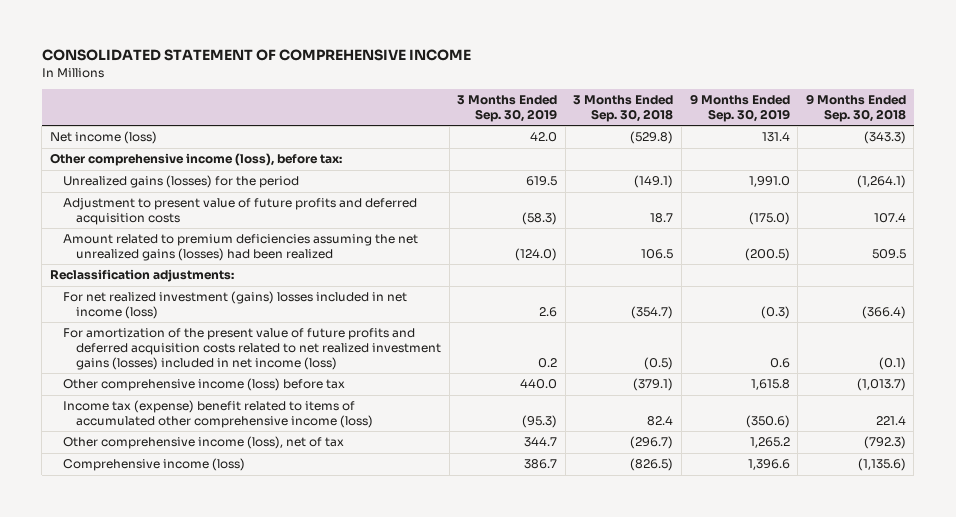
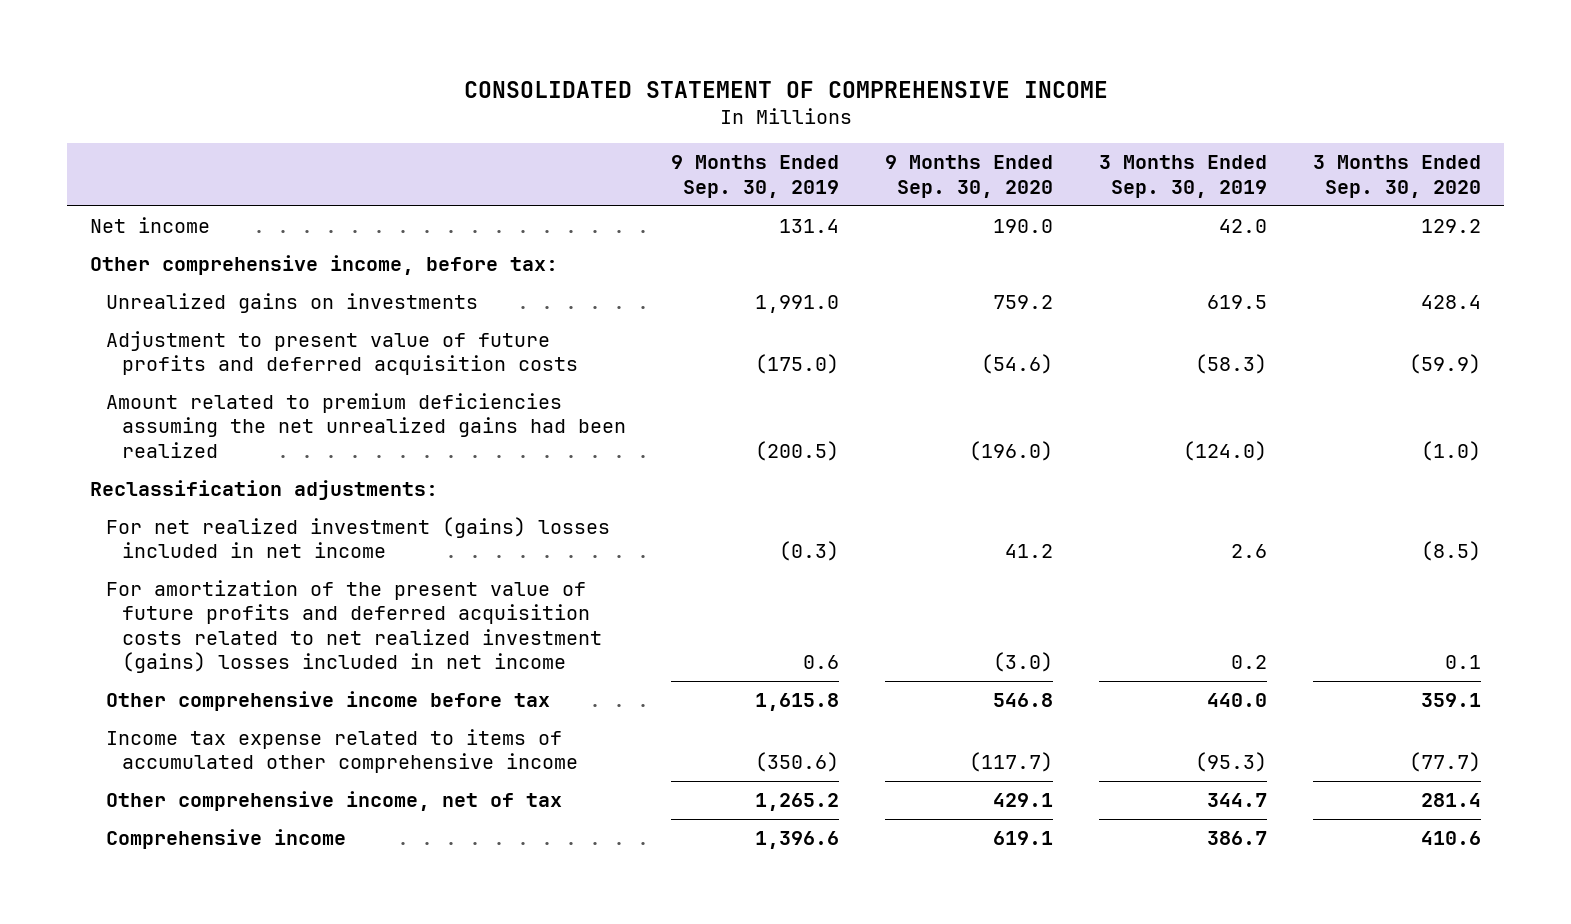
[573,95,674,122] 3 Months Ended Sep. 30, 2018 -> none
[805,94,906,122] 9 Months Ended Sep. 30, 2018 -> none
none -> [885,155,1054,198] 9 Months Ended Sep. 30, 2020
none -> [1312,155,1481,198] 3 Months Ended Sep. 30, 2020
[49,131,157,145] Net income (loss) -> [90,217,211,234] Net income
[49,153,342,167] Other comprehensive income (loss), before tax: -> [90,255,559,276] Other comprehensive income, before tax:
[62,175,299,189] Unrealized gains (losses) for the period -> [106,293,479,314] Unrealized gains on investments
[62,234,418,262] Amount related to premium deficiencies assuming the net unrealized gains (losses) had been realized -> [106,393,626,458] Amount related to premium deficiencies assuming the net unrealized gains had been realized
[62,291,407,320] For net realized investment (gains) losses included in net income (loss) -> [106,517,611,559] For net realized investment (gains) losses included in net income
[62,328,441,370] For amortization of the present value of future profits and deferred acquisition costs related to net realized investment gains (losses) included in net income (loss) -> [106,580,602,674] For amortization of the present value of future profits and deferred acquisition costs related to net realized investment (gains) losses included in net income
[62,378,345,392] Other comprehensive income (loss) before tax -> [106,691,551,712] Other comprehensive income before tax
[62,400,373,429] Income tax (expense) benefit related to items of accumulated other comprehensive income (loss) -> [106,729,578,774] Income tax expense related to items of accumulated other comprehensive income
[62,436,344,450] Other comprehensive income (loss), net of tax -> [106,791,563,812] Other comprehensive income, net of tax
[62,458,245,472] Comprehensive income (loss) -> [106,829,347,850] Comprehensive income

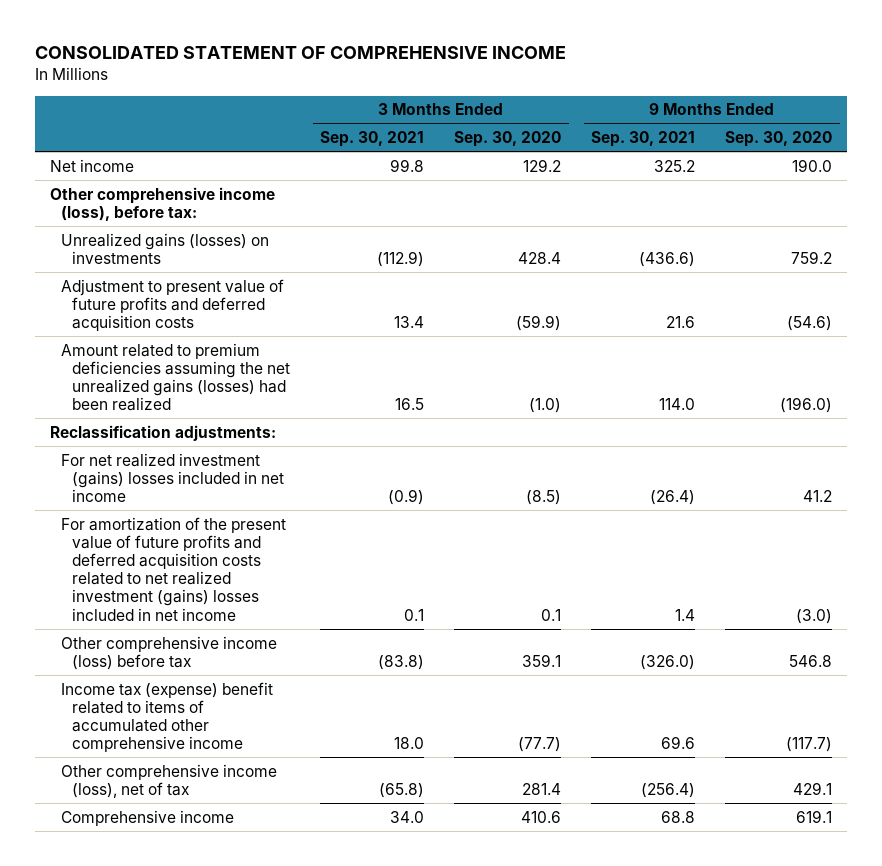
[671,155,840,198] 9 Months Ended Sep. 30, 2019 -> none
[1098,155,1267,198] 3 Months Ended Sep. 30, 2019 -> none
none -> [320,131,425,148] Sep. 30, 2021
none -> [591,131,696,148] Sep. 30, 2021
[90,255,559,276] Other comprehensive income, before tax: -> [50,186,276,221] Other comprehensive income (loss), before tax:
[106,293,479,314] Unrealized gains on investments -> [61,232,270,264] Unrealized gains (losses) on investments
[106,393,626,458] Amount related to premium deficiencies assuming the net unrealized gains had been realized -> [61,342,291,412] Amount related to premium deficiencies assuming the net unrealized gains (losses) had been realized
[106,691,551,712] Other comprehensive income before tax -> [61,635,278,670] Other comprehensive income (loss) before tax
[106,729,578,774] Income tax expense related to items of accumulated other comprehensive income -> [61,681,274,753] Income tax (expense) benefit related to items of accumulated other comprehensive income
[106,791,563,812] Other comprehensive income, net of tax -> [61,763,278,798] Other comprehensive income (loss), net of tax

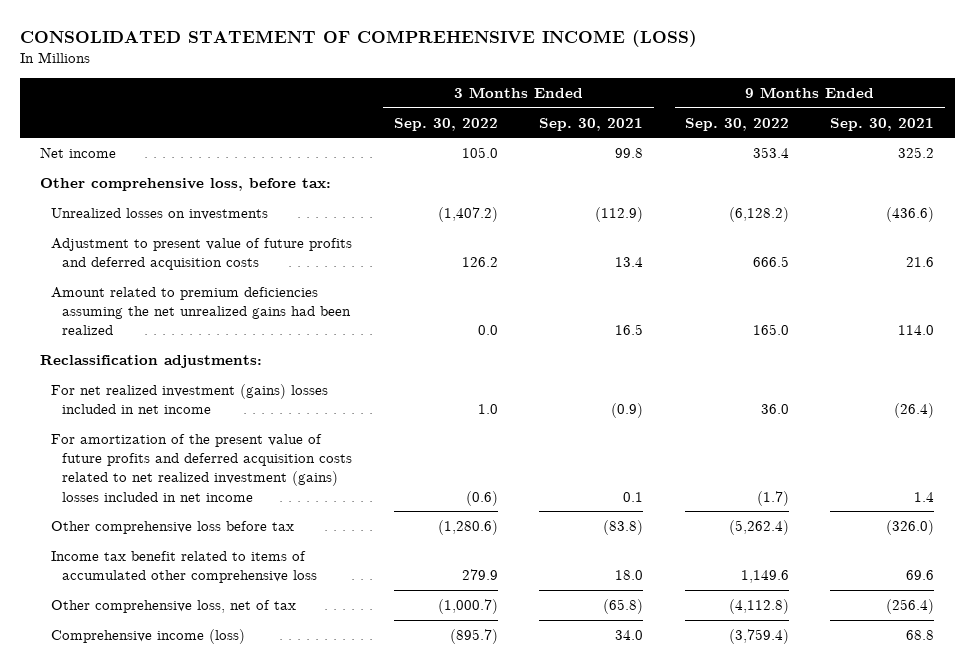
[35,46,567,60] CONSOLIDATED STATEMENT OF COMPREHENSIVE INCOME -> [19,29,697,47] CONSOLIDATED STATEMENT OF COMPREHENSIVE INCOME (LOSS)
[454,131,562,148] Sep. 30, 2020 -> none
[725,131,833,148] Sep. 30, 2020 -> none
none -> [393,117,498,131] Sep. 30, 2022
none -> [684,117,789,131] Sep. 30, 2022
[50,186,276,221] Other comprehensive income (loss), before tax: -> [40,178,332,192] Other comprehensive loss, before tax:
[61,232,270,264] Unrealized gains (losses) on investments -> [51,208,269,221] Unrealized losses on investments
[61,342,291,412] Amount related to premium deficiencies assuming the net unrealized gains (losses) had been realized -> [51,287,351,336] Amount related to premium deficiencies assuming the net unrealized gains had been realized
[61,635,278,670] Other comprehensive income (loss) before tax -> [51,521,295,535] Other comprehensive loss before tax
[61,681,274,753] Income tax (expense) benefit related to items of accumulated other comprehensive income -> [51,551,317,584] Income tax benefit related to items of accumulated other comprehensive loss
[61,763,278,798] Other comprehensive income (loss), net of tax -> [51,600,297,614] Other comprehensive loss, net of tax
[61,809,235,826] Comprehensive income -> [51,629,246,645] Comprehensive income (loss)

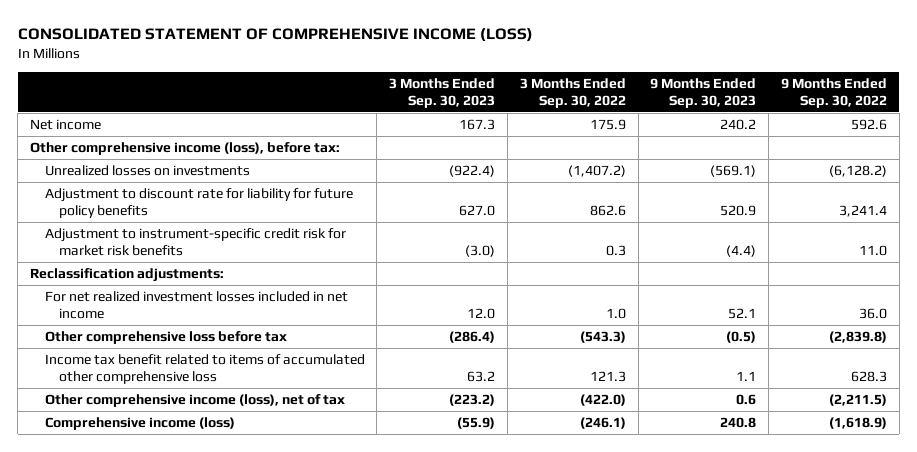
[539,117,644,131] Sep. 30, 2021 -> none
[830,117,935,131] Sep. 30, 2021 -> none
none -> [389,77,496,108] 3 Months Ended Sep. 30, 2023
none -> [650,77,757,108] 9 Months Ended Sep. 30, 2023
[461,147,498,159] 105.0 -> [589,119,626,131] 175.9
[752,147,789,159] 353.4 -> [850,119,887,131] 592.6
[40,178,332,192] Other comprehensive loss, before tax: -> [29,142,340,156] Other comprehensive income (loss), before tax:
[51,238,353,271] Adjustment to present value of future profits and deferred acquisition costs -> none
[51,287,351,336] Amount related to premium deficiencies assuming the net unrealized gains had been realized -> none
none -> [44,188,353,219] Adjustment to discount rate for liability for future policy benefits
none -> [44,228,346,257] Adjustment to instrument-specific credit risk for market risk benefits
[51,434,352,502] For amortization of the present value of future profits and deferred acquisition costs related to net realized investment (gains) losses included in net income -> none
[51,384,329,415] For net realized investment (gains) losses included in net income -> [44,291,348,320] For net realized investment losses included in net income
[437,520,498,536] (1,280.6) -> [579,331,626,344] (543.3)
[728,520,789,536] (5,262.4) -> [828,331,887,344] (2,839.8)
[461,569,498,581] 279.9 -> [589,371,626,383] 121.3
[740,570,789,584] 1,149.6 -> [850,371,887,383] 628.3
[51,600,297,614] Other comprehensive loss, net of tax -> [44,394,345,408] Other comprehensive income (loss), net of tax
[437,599,498,615] (1,000.7) -> [579,394,626,407] (422.0)
[728,599,789,615] (4,112.8) -> [828,394,887,407] (2,211.5)
[449,629,498,645] (895.7) -> [579,417,626,430] (246.1)
[728,629,789,645] (3,759.4) -> [828,417,887,430] (1,618.9)

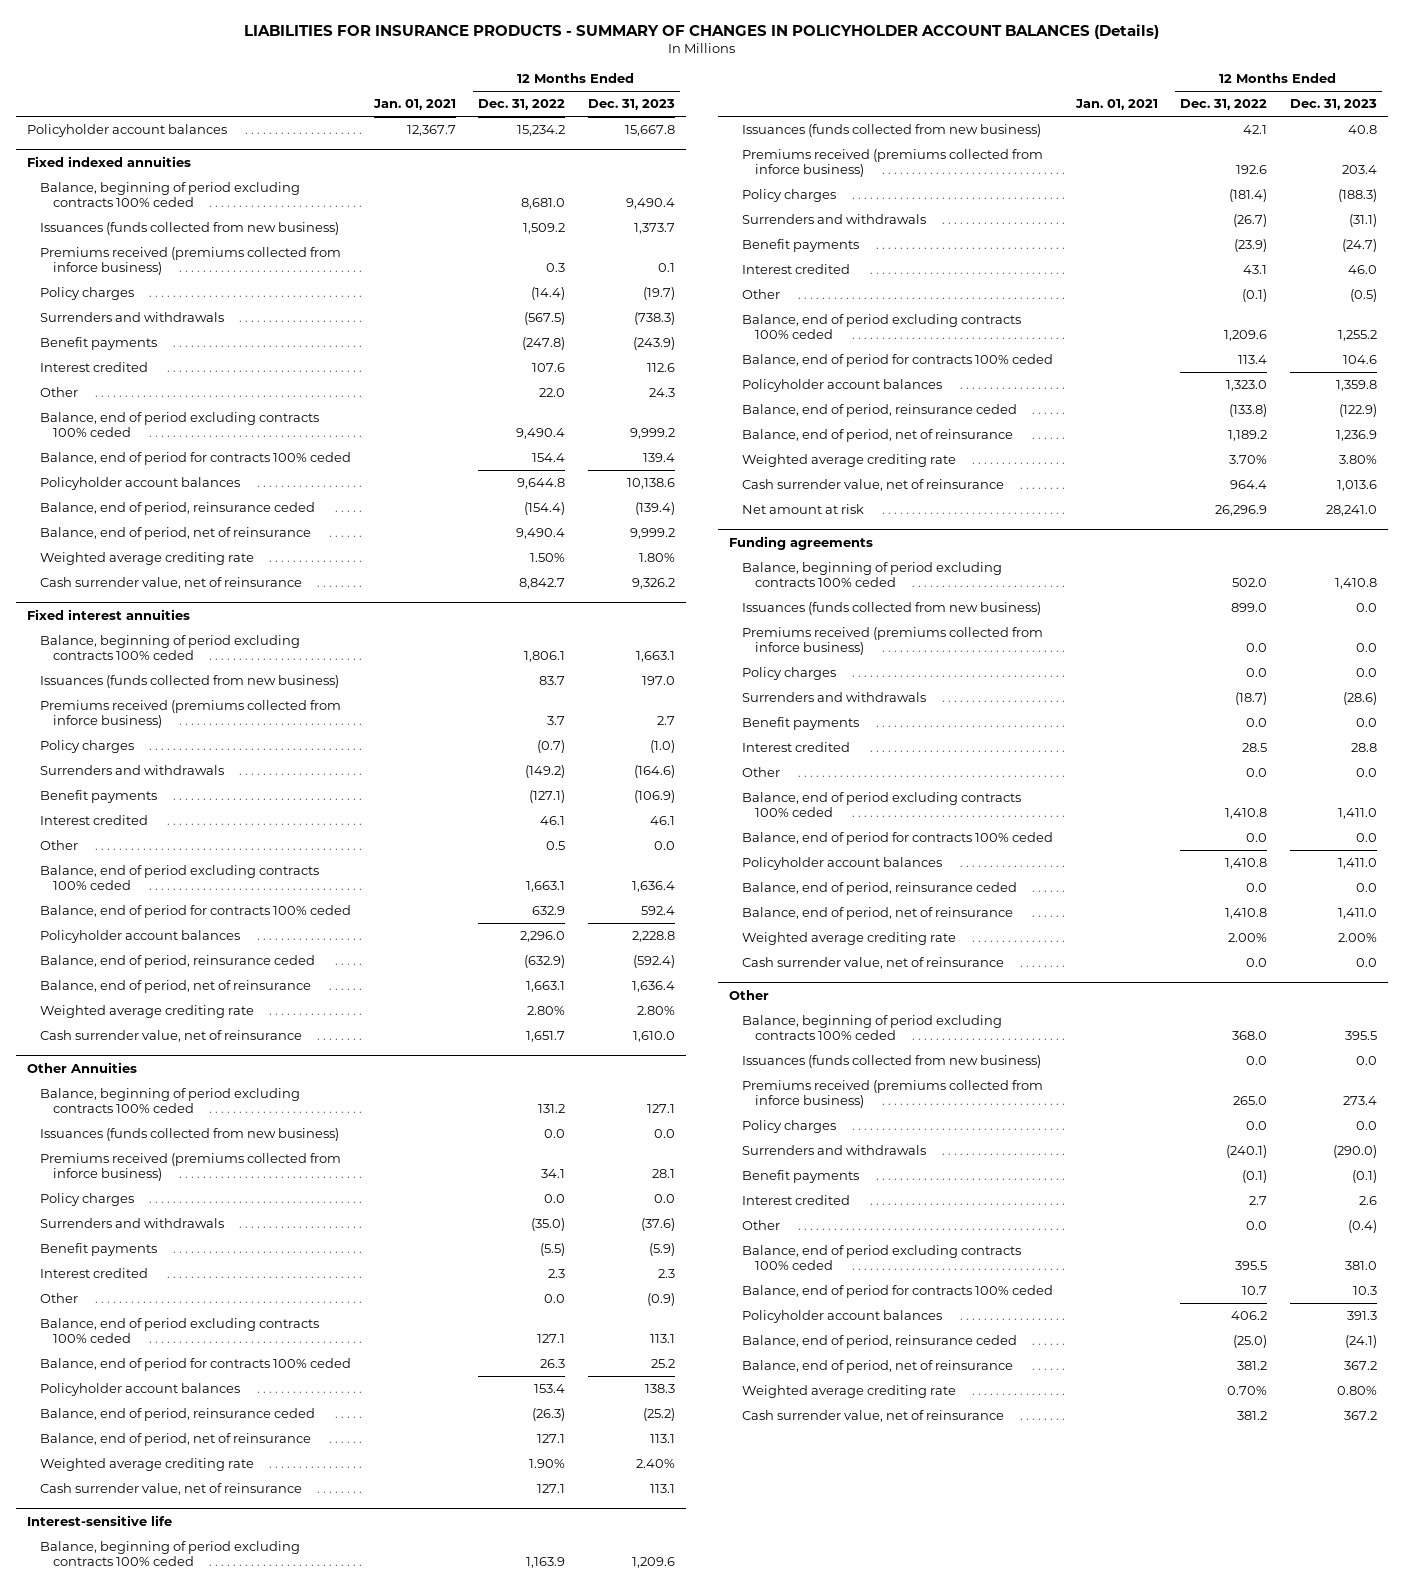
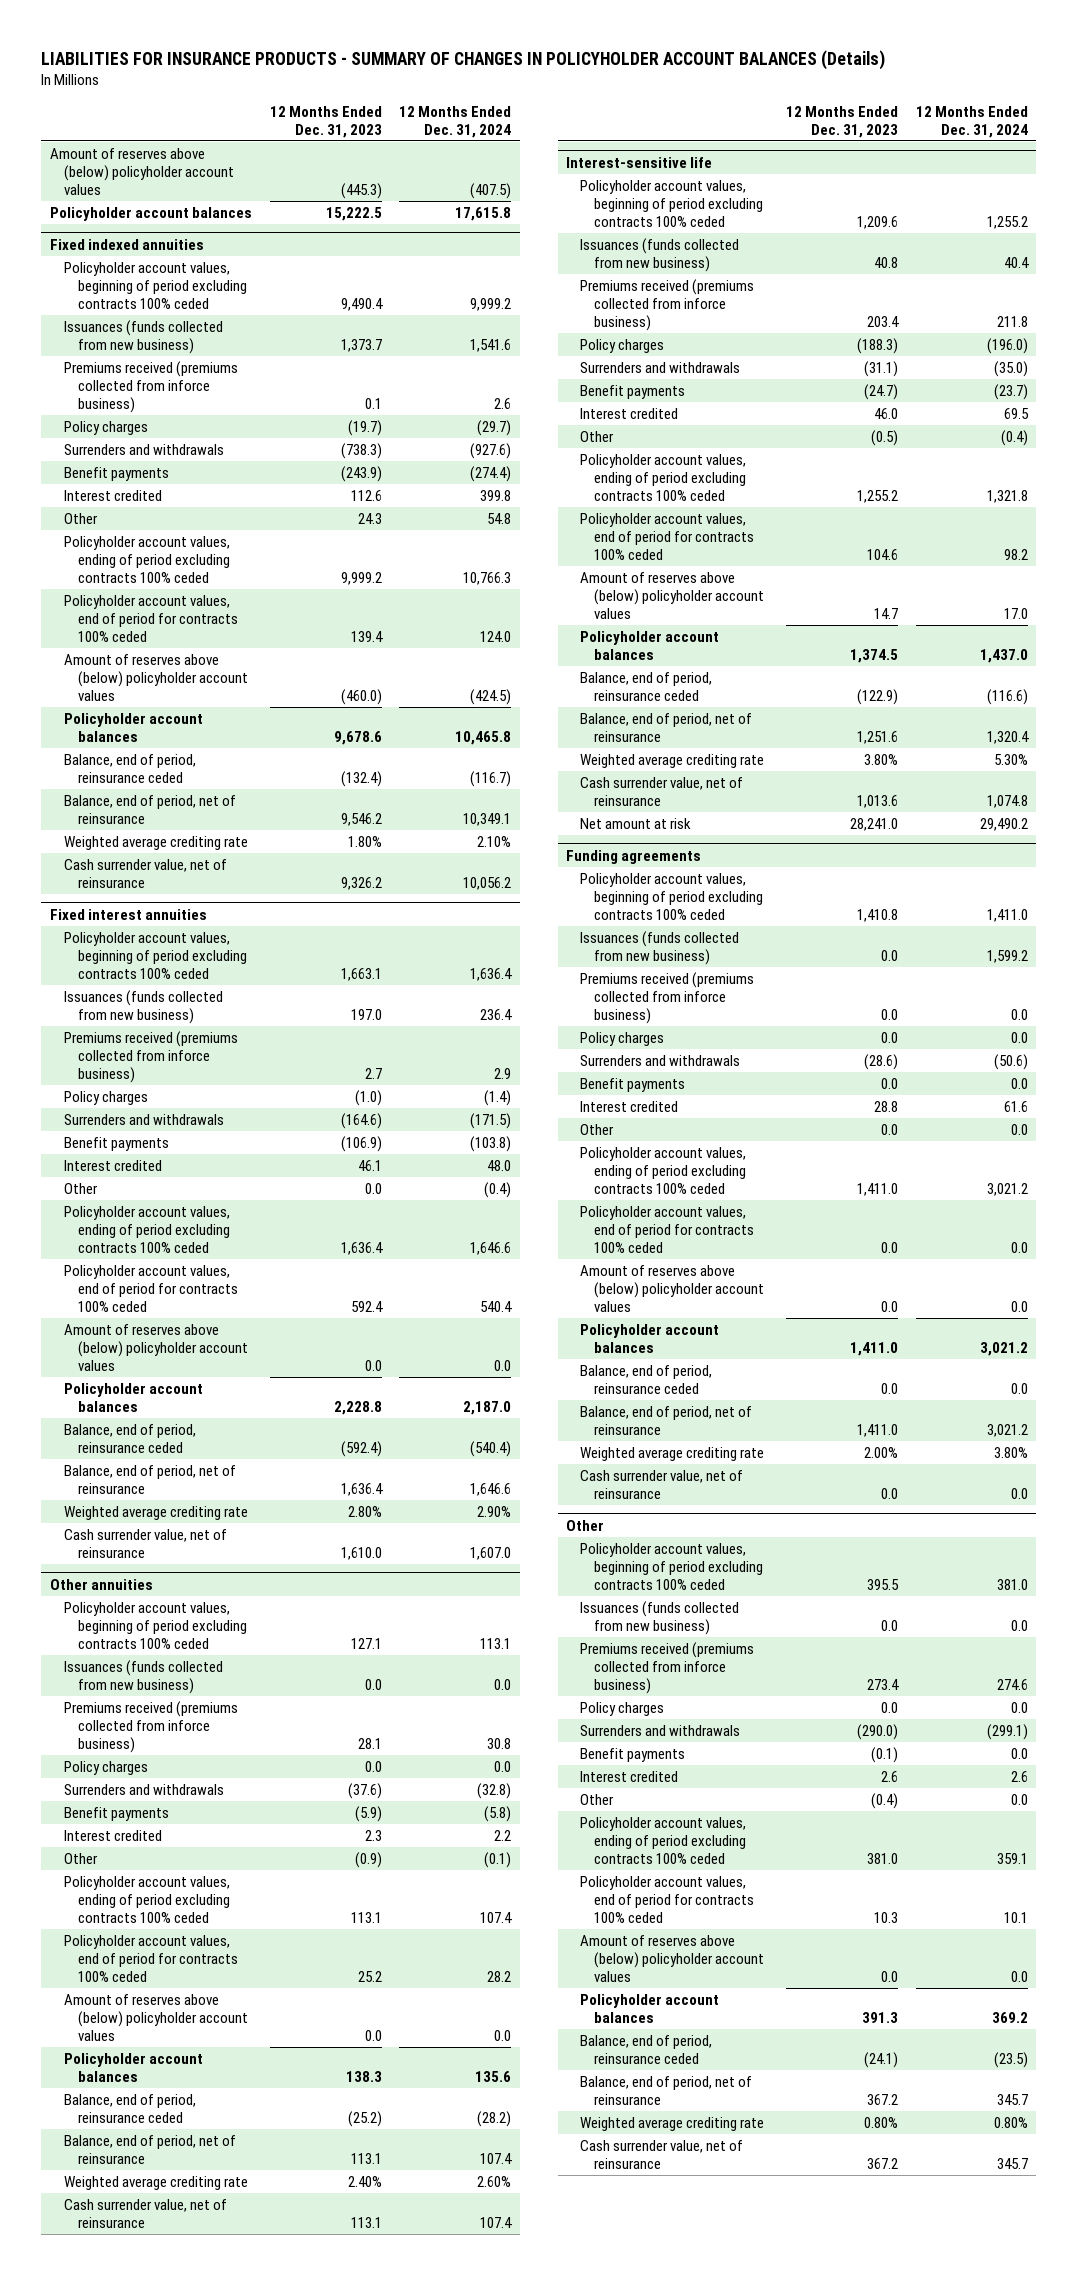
[372,99,456,111] Jan. 01, 2021 -> none
[478,99,566,111] Dec. 31, 2022 -> none
none -> [399,105,512,138] 12 Months Ended Dec. 31, 2024
none -> [49,147,234,195] Amount of reserves above (below) policyholder account values
[624,125,675,137] 15,667.8 -> [325,206,382,221] 15,222.5
[40,182,301,208] Balance, beginning of period excluding contracts 100% ceded -> [63,261,247,309] Policyholder account values, beginning of period excluding contracts 100% ceded
[40,412,320,438] Balance, end of period excluding contracts 100% ceded -> [63,535,230,583] Policyholder account values, ending of period excluding contracts 100% ceded
[40,452,352,466] Balance, end of period for contracts 100% ceded -> [63,594,238,642] Policyholder account values, end of period for contracts 100% ceded
none -> [63,653,248,701] Amount of reserves above (below) policyholder account values
[626,478,675,490] 10,138.6 -> [333,730,382,745] 9,678.6
[634,502,675,516] (139.4) -> [340,770,382,787] (132.4)
[629,528,675,540] 9,999.2 -> [340,812,382,826] 9,546.2
[40,635,301,661] Balance, beginning of period excluding contracts 100% ceded -> [63,931,247,979] Policyholder account values, beginning of period excluding contracts 100% ceded
[40,865,320,891] Balance, end of period excluding contracts 100% ceded -> [63,1205,230,1253] Policyholder account values, ending of period excluding contracts 100% ceded
[40,905,352,919] Balance, end of period for contracts 100% ceded -> [63,1264,238,1312] Policyholder account values, end of period for contracts 100% ceded
none -> [63,1323,248,1371] Amount of reserves above (below) policyholder account values
[27,1061,138,1073] Other Annuities -> [49,1578,153,1590] Other annuities
[40,1088,301,1114] Balance, beginning of period excluding contracts 100% ceded -> [63,1601,247,1649] Policyholder account values, beginning of period excluding contracts 100% ceded
[40,1318,320,1344] Balance, end of period excluding contracts 100% ceded -> [63,1875,230,1923] Policyholder account values, ending of period excluding contracts 100% ceded
[40,1358,352,1372] Balance, end of period for contracts 100% ceded -> [63,1934,238,1982] Policyholder account values, end of period for contracts 100% ceded
none -> [63,1993,248,2041] Amount of reserves above (below) policyholder account values
[40,1541,301,1567] Balance, beginning of period excluding contracts 100% ceded -> [580,179,764,227] Policyholder account values, beginning of period excluding contracts 100% ceded
[742,314,1022,340] Balance, end of period excluding contracts 100% ceded -> [580,453,747,501] Policyholder account values, ending of period excluding contracts 100% ceded
[742,354,1054,368] Balance, end of period for contracts 100% ceded -> [580,512,755,560] Policyholder account values, end of period for contracts 100% ceded
none -> [580,571,765,619] Amount of reserves above (below) policyholder account values
[1335,380,1377,392] 1,359.8 -> [850,648,899,663] 1,374.5
[1335,430,1377,442] 1,236.9 -> [857,730,899,744] 1,251.6
[742,562,1003,588] Balance, beginning of period excluding contracts 100% ceded -> [580,872,764,920] Policyholder account values, beginning of period excluding contracts 100% ceded
[742,792,1022,818] Balance, end of period excluding contracts 100% ceded -> [580,1146,747,1194] Policyholder account values, ending of period excluding contracts 100% ceded
[742,832,1054,846] Balance, end of period for contracts 100% ceded -> [580,1205,755,1253] Policyholder account values, end of period for contracts 100% ceded
none -> [580,1264,765,1312] Amount of reserves above (below) policyholder account values
[742,1015,1003,1041] Balance, beginning of period excluding contracts 100% ceded -> [580,1542,764,1590] Policyholder account values, beginning of period excluding contracts 100% ceded
[742,1245,1022,1271] Balance, end of period excluding contracts 100% ceded -> [580,1816,747,1864] Policyholder account values, ending of period excluding contracts 100% ceded
[742,1285,1054,1299] Balance, end of period for contracts 100% ceded -> [580,1875,755,1923] Policyholder account values, end of period for contracts 100% ceded
none -> [580,1934,765,1982] Amount of reserves above (below) policyholder account values

